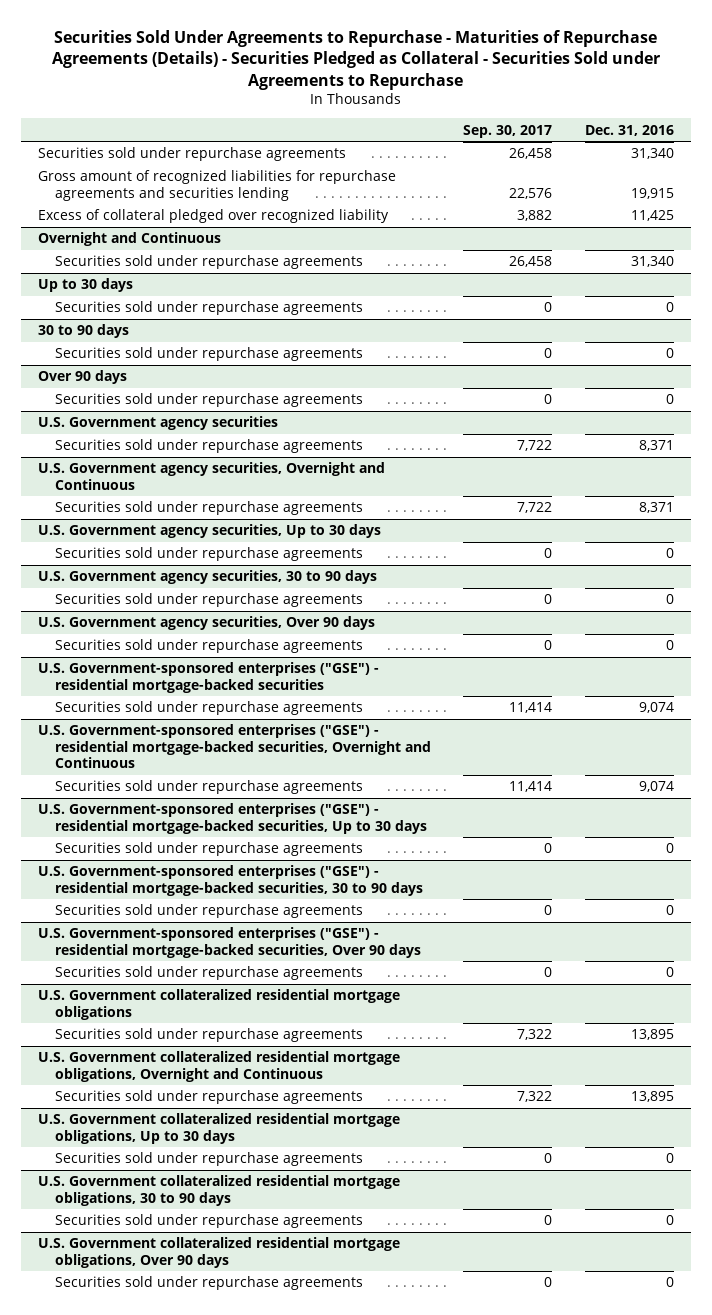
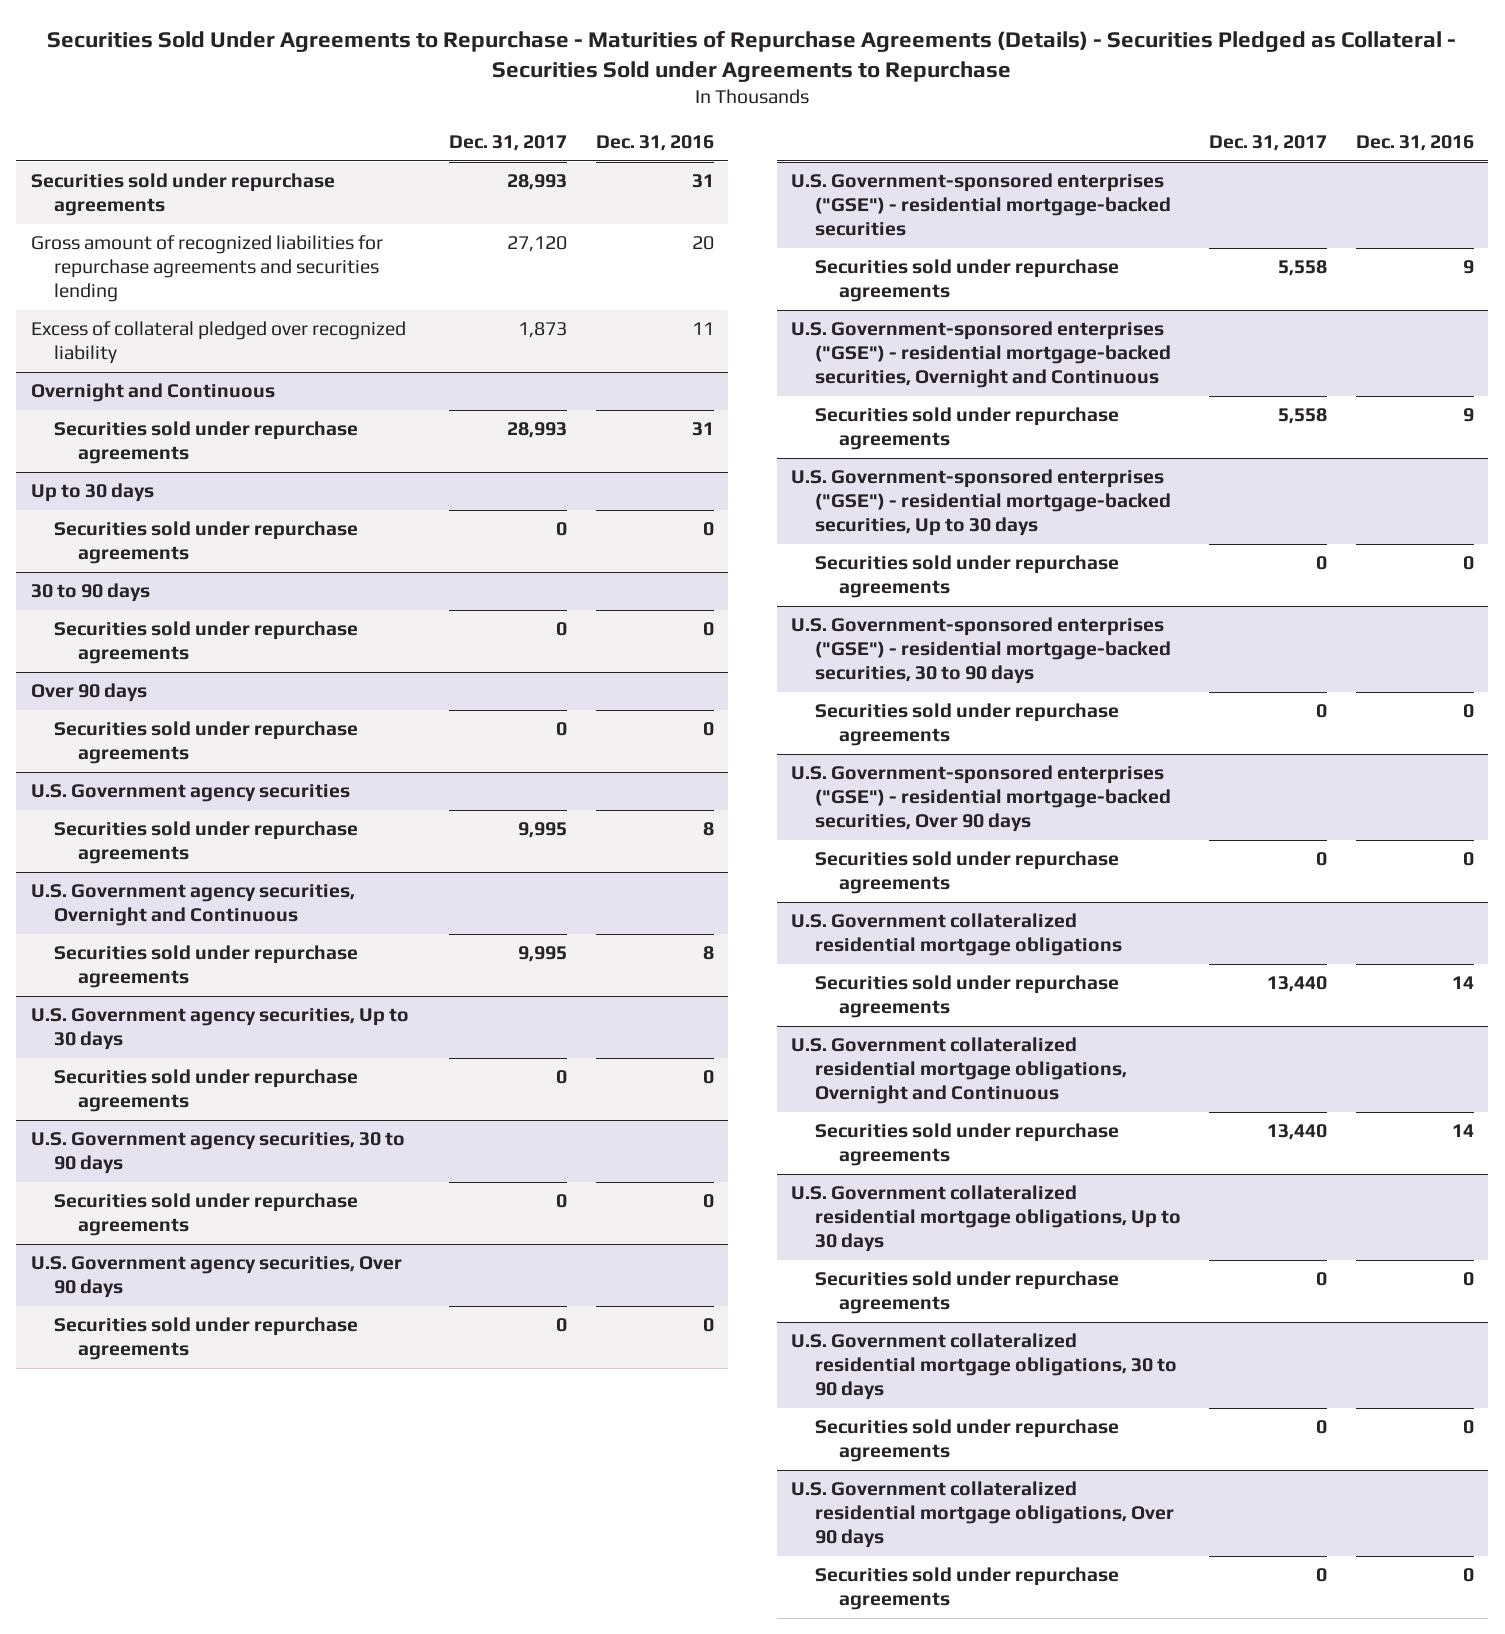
[463,124,553,138] Sep. 30, 2017 -> none
none -> [448,135,567,152] Dec. 31, 2017
[631,148,675,160] 31,340 -> [691,174,714,189] 31
[631,187,675,199] 19,915 -> [691,236,714,251] 20
[631,210,675,222] 11,425 -> [691,322,714,336] 11
[631,256,675,268] 31,340 -> [691,422,714,437] 31
[639,440,675,452] 8,371 -> [702,822,714,837] 8
[639,502,675,514] 8,371 -> [702,946,714,961] 8
[639,702,675,714] 9,074 -> [1463,260,1475,275] 9
[639,781,675,793] 9,074 -> [1463,408,1475,423] 9
[631,1029,675,1041] 13,895 -> [1452,976,1475,990] 14
[631,1091,675,1103] 13,895 -> [1452,1124,1475,1138] 14

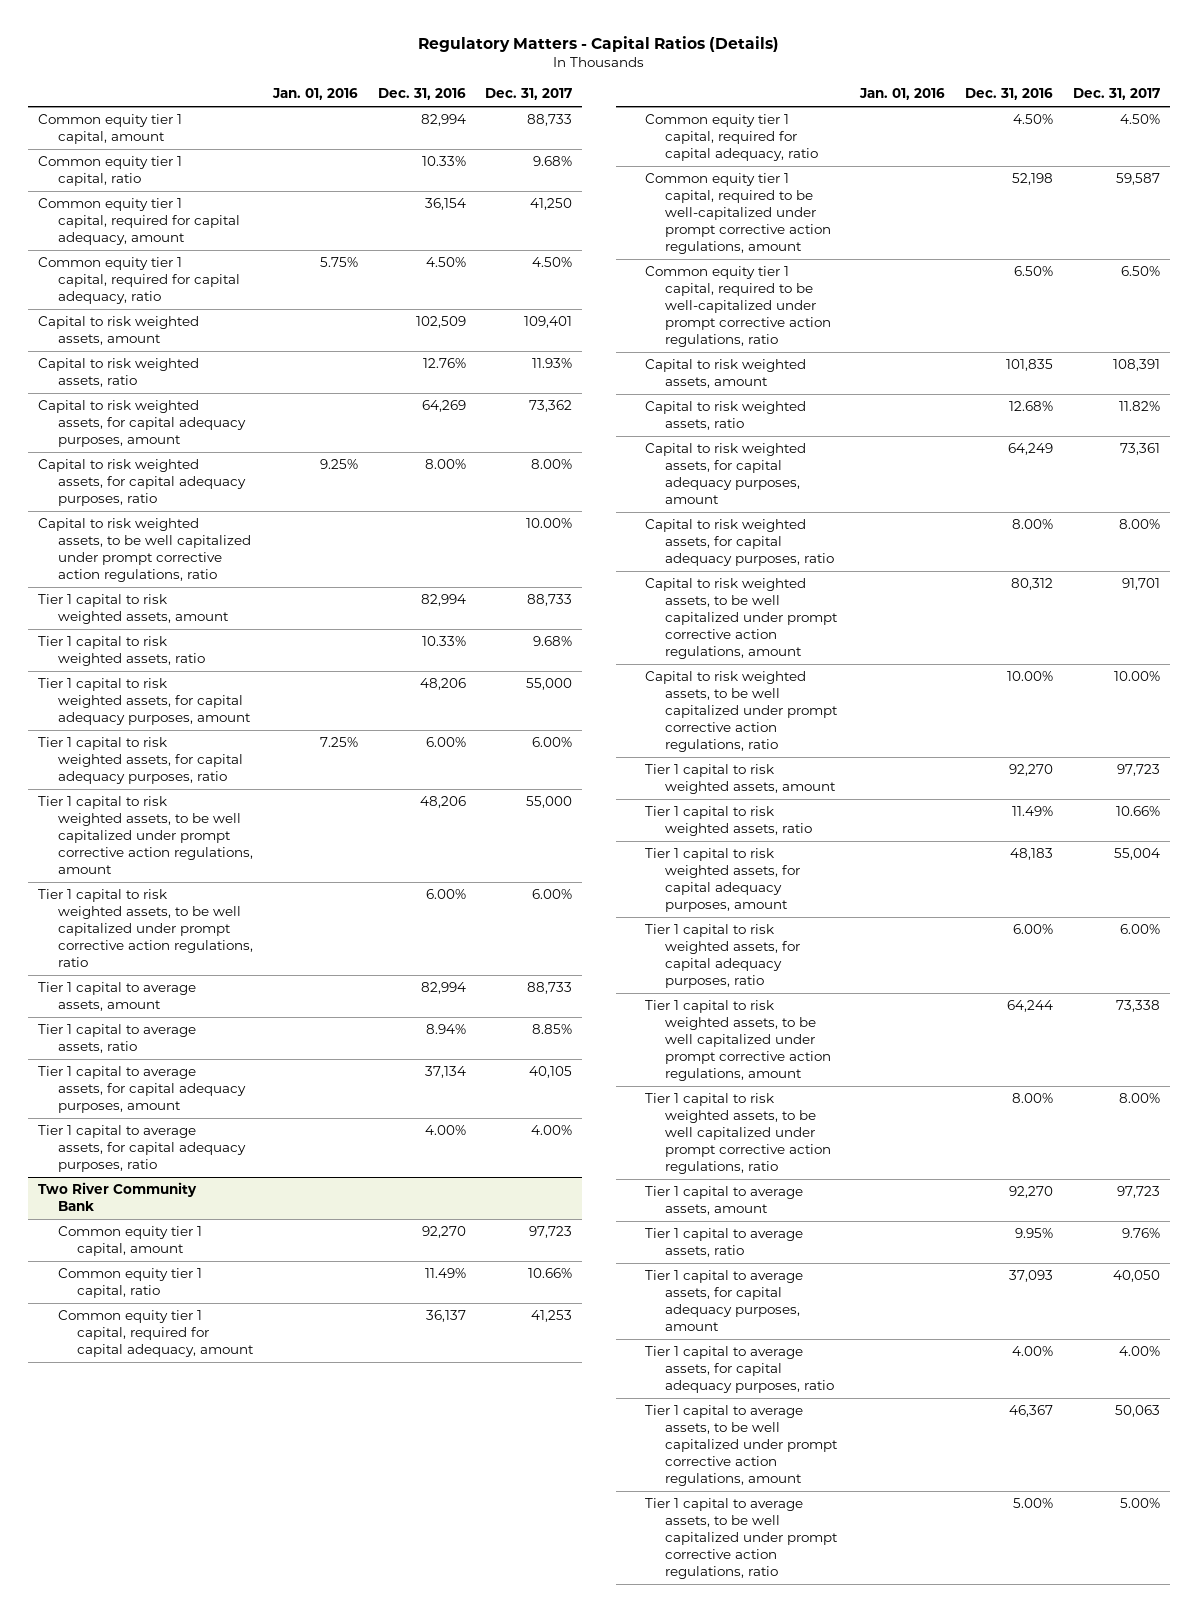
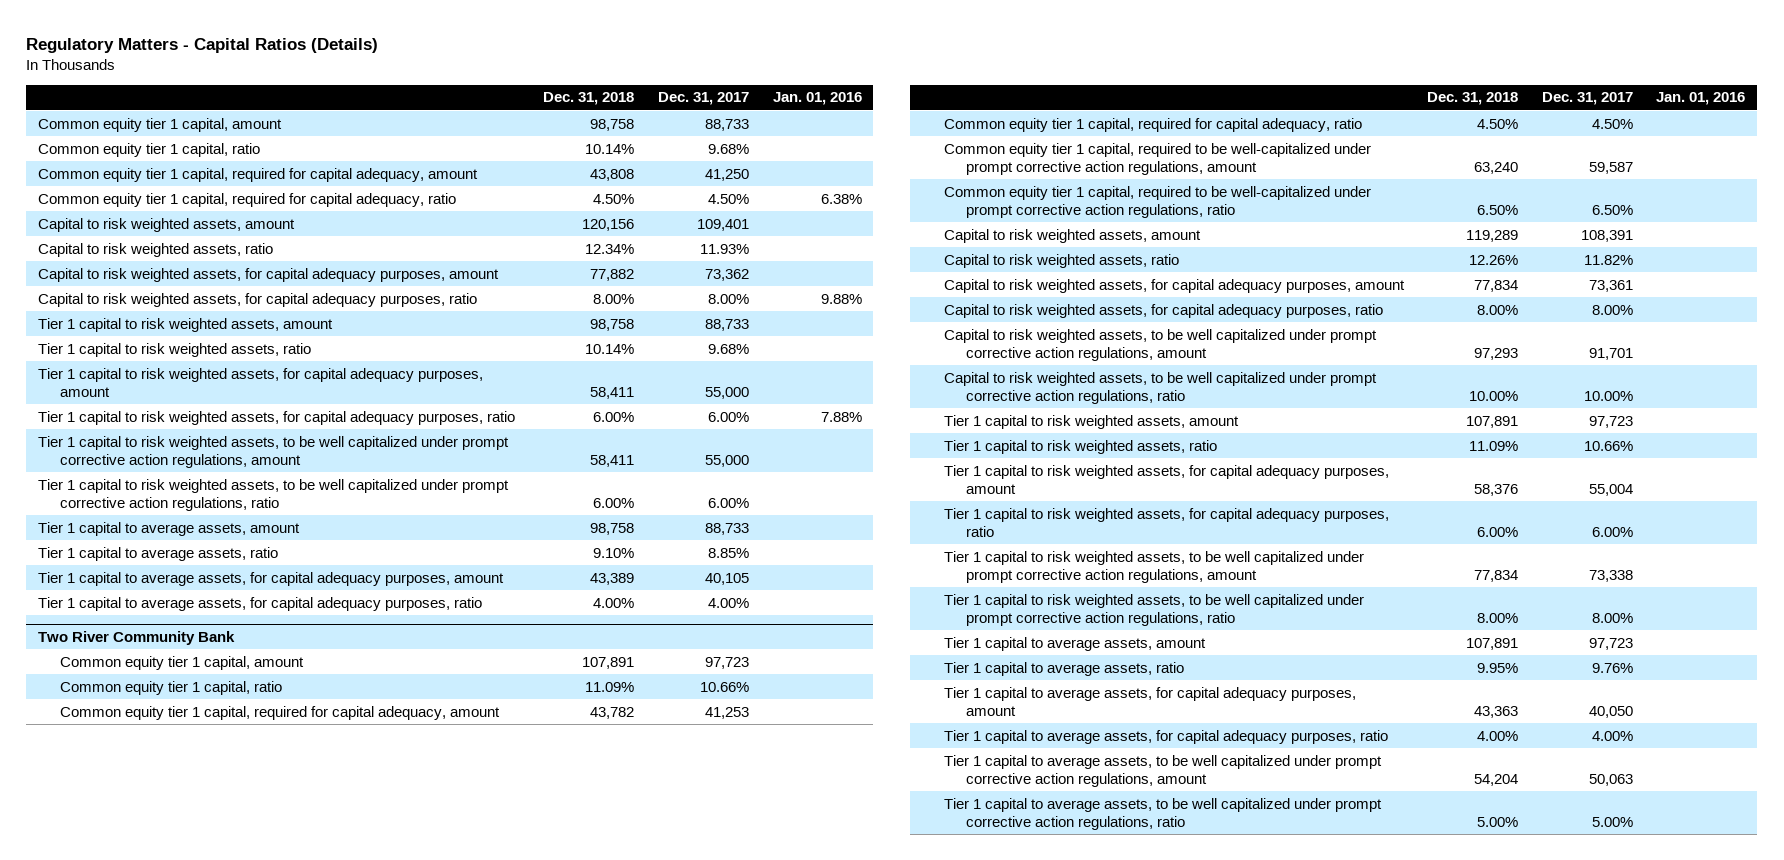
[377,88,466,101] Dec. 31, 2016 -> none
none -> [543,92,635,106] Dec. 31, 2018
[320,257,359,268] 5.75% -> [820,193,862,204] 6.38%
[38,518,251,583] Capital to risk weighted assets, to be well capitalized under prompt corrective action regulations, ratio -> none
[320,459,359,470] 9.25% -> [820,293,862,304] 9.88%
[320,737,359,748] 7.25% -> [820,411,862,422] 7.88%

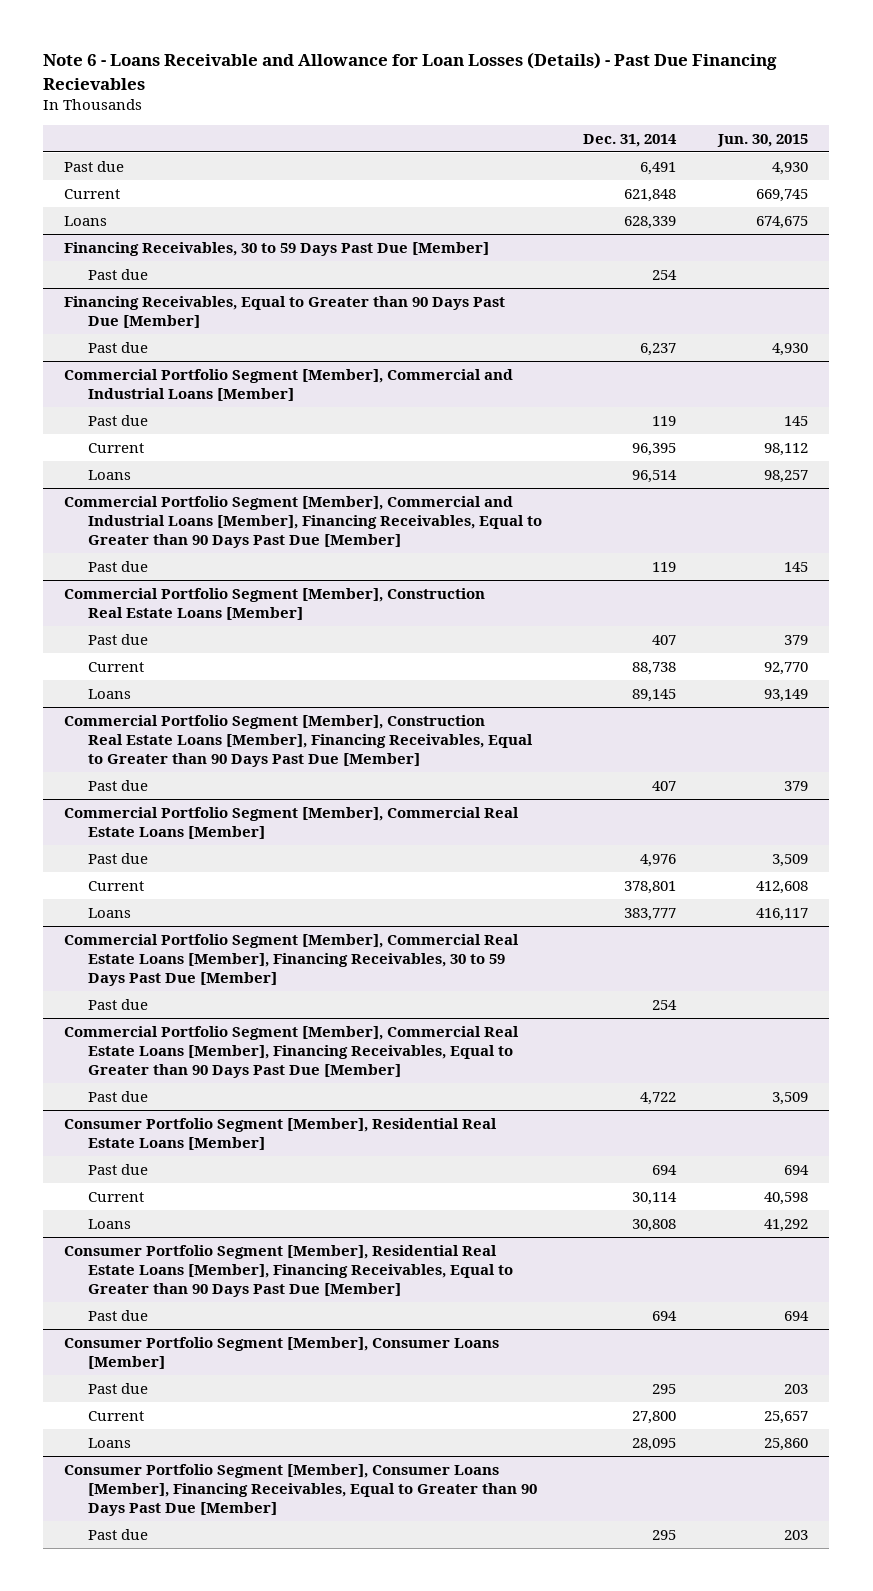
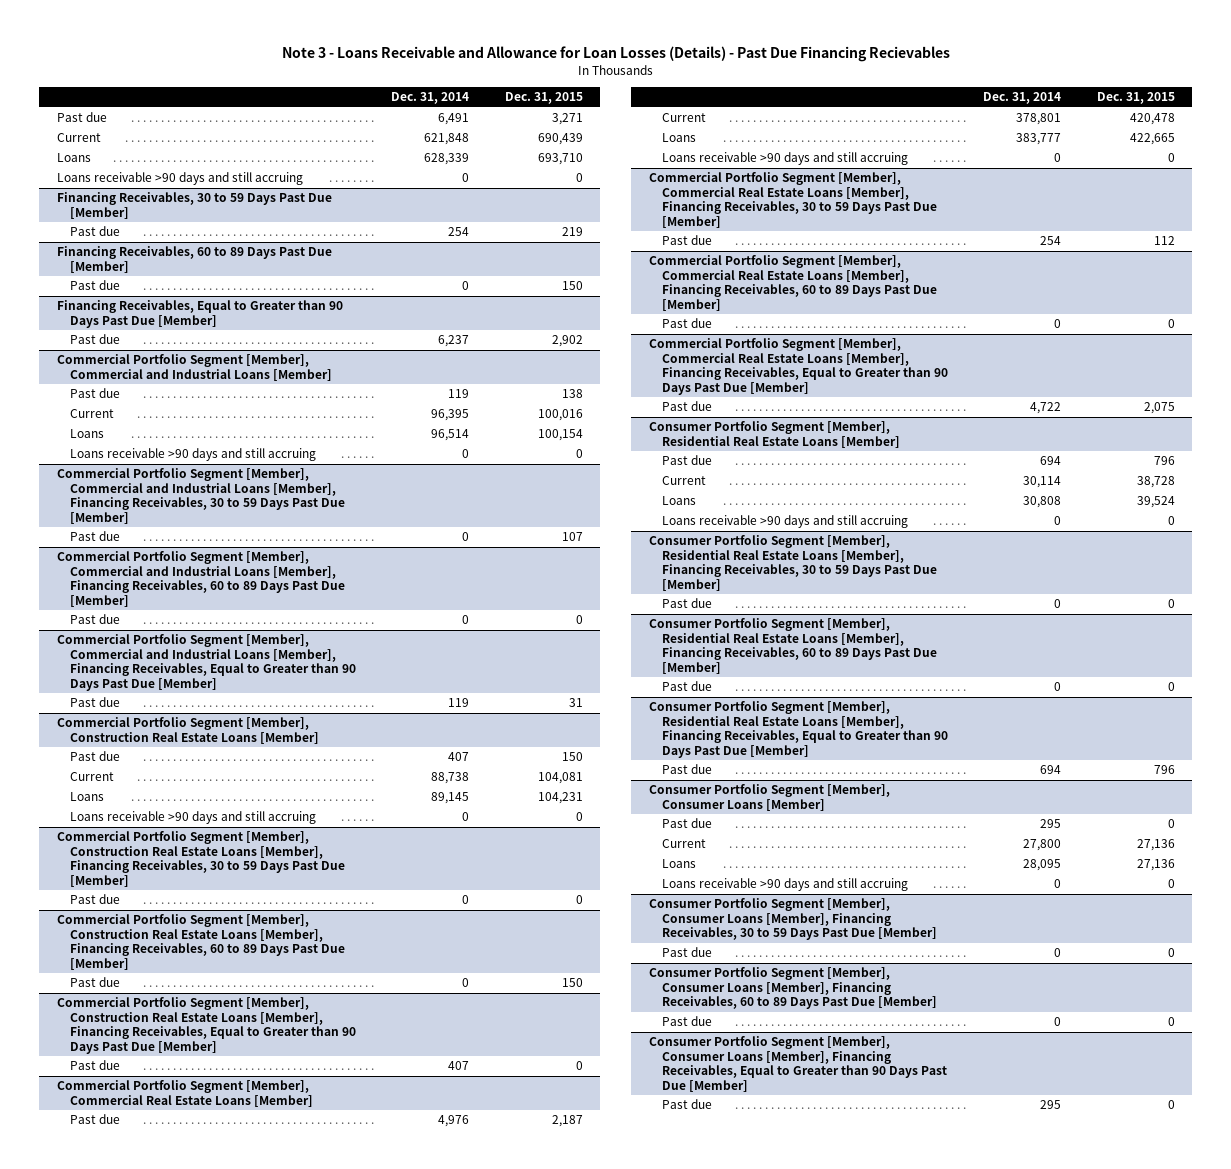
[43,52,778,90] Note 6 - Loans Receivable and Allowance for Loan Losses (Details) - Past Due Financing Recievables -> [281,46,950,63] Note 3 - Loans Receivable and Allowance for Loan Losses (Details) - Past Due Financing Recievables
[717,133,809,147] Jun. 30, 2015 -> none
none -> [504,92,583,105] Dec. 31, 2015
none -> [56,172,303,186] Loans receivable >90 days and still accruing
none -> [56,246,332,273] Financing Receivables, 60 to 89 Days Past Due [Member]
none -> [70,280,121,291] Past due
none -> [70,448,317,462] Loans receivable >90 days and still accruing
none -> [56,468,346,524] Commercial Portfolio Segment [Member], Commercial and Industrial Loans [Member], Financing Receivables, 30 to 59 Days Past Due [Member]
none -> [70,531,121,542] Past due
none -> [56,551,346,607] Commercial Portfolio Segment [Member], Commercial and Industrial Loans [Member], Financing Receivables, 60 to 89 Days Past Due [Member]
none -> [70,614,121,625] Past due
none -> [70,811,317,825] Loans receivable >90 days and still accruing
none -> [56,831,346,887] Commercial Portfolio Segment [Member], Construction Real Estate Loans [Member], Financing Receivables, 30 to 59 Days Past Due [Member]
none -> [70,894,121,905] Past due
none -> [56,914,346,970] Commercial Portfolio Segment [Member], Construction Real Estate Loans [Member], Financing Receivables, 60 to 89 Days Past Due [Member]
none -> [70,977,121,988] Past due
none -> [661,152,908,166] Loans receivable >90 days and still accruing
none -> [648,255,937,311] Commercial Portfolio Segment [Member], Commercial Real Estate Loans [Member], Financing Receivables, 60 to 89 Days Past Due [Member]
none -> [661,318,712,329] Past due
none -> [661,515,908,529] Loans receivable >90 days and still accruing
none -> [648,535,937,591] Consumer Portfolio Segment [Member], Residential Real Estate Loans [Member], Financing Receivables, 30 to 59 Days Past Due [Member]
none -> [661,598,712,609] Past due
none -> [648,618,937,674] Consumer Portfolio Segment [Member], Residential Real Estate Loans [Member], Financing Receivables, 60 to 89 Days Past Due [Member]
none -> [661,681,712,692] Past due
none -> [661,878,908,892] Loans receivable >90 days and still accruing
none -> [648,898,937,941] Consumer Portfolio Segment [Member], Consumer Loans [Member], Financing Receivables, 30 to 59 Days Past Due [Member]
none -> [661,947,712,958] Past due
none -> [648,967,937,1010] Consumer Portfolio Segment [Member], Consumer Loans [Member], Financing Receivables, 60 to 89 Days Past Due [Member]
none -> [661,1016,712,1027] Past due

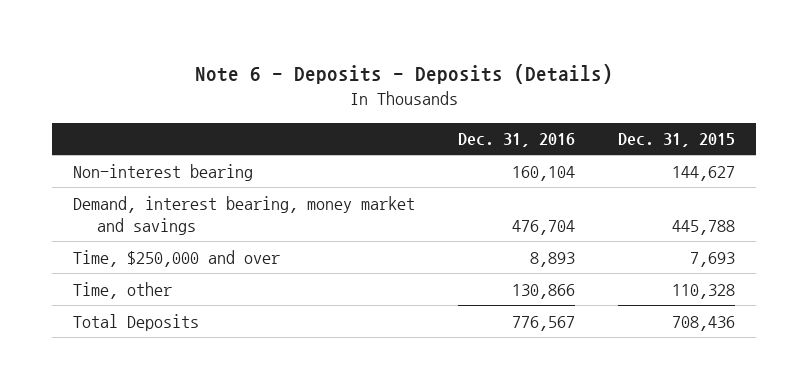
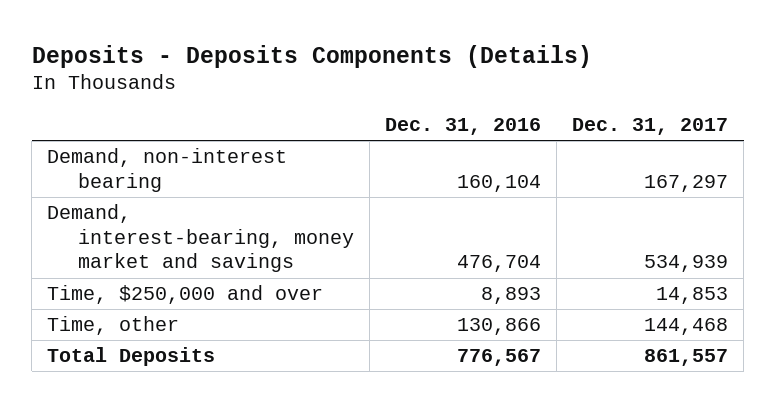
[194,63,613,84] Note 6 - Deposits - Deposits (Details) -> [31,44,592,68] Deposits - Deposits Components (Details)
[617,133,735,148] Dec. 31, 2015 -> none
none -> [572,118,729,136] Dec. 31, 2017
[72,163,253,181] Non-interest bearing -> [47,148,288,192] Demand, non-interest bearing
[72,195,415,236] Demand, interest bearing, money market and savings -> [47,204,354,273] Demand, interest-bearing, money market and savings

